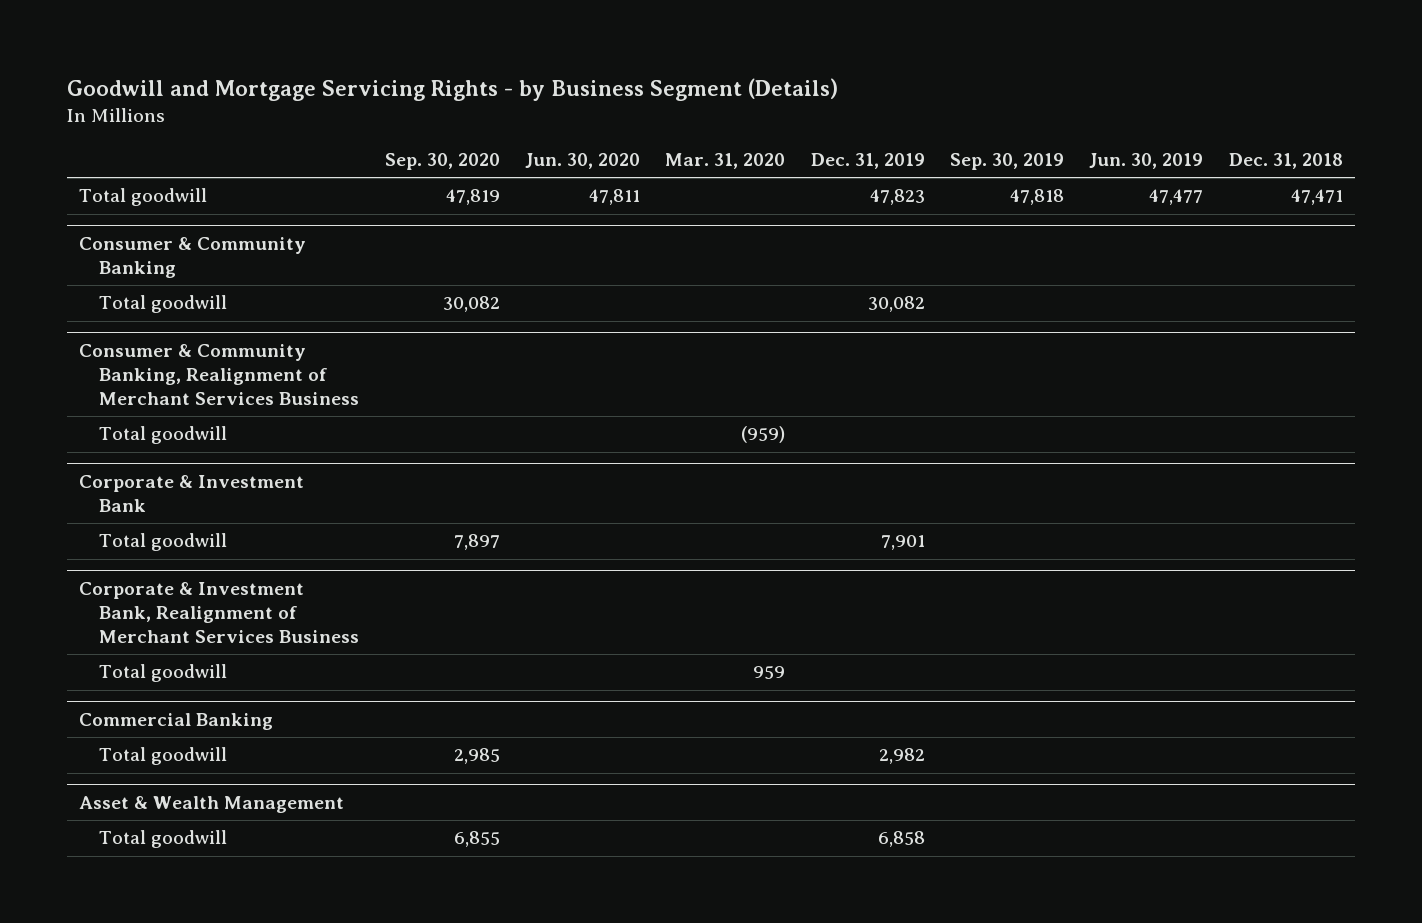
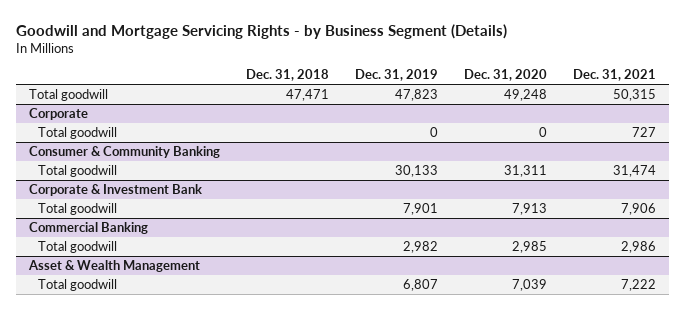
[384,152,500,170] Sep. 30, 2020 -> none
[525,152,641,169] Jun. 30, 2020 -> none
[665,152,786,169] Mar. 31, 2020 -> none
[950,152,1065,170] Sep. 30, 2019 -> none
[1089,152,1204,169] Jun. 30, 2019 -> none
none -> [463,69,547,82] Dec. 31, 2020
none -> [572,69,656,82] Dec. 31, 2021
none -> [29,108,89,121] Corporate
none -> [38,127,118,140] Total goodwill
[79,344,360,406] Consumer & Community Banking, Realignment of Merchant Services Business -> none
[99,426,228,445] Total goodwill -> none
[867,296,925,313] 30,082 -> [395,165,439,178] 30,133
[79,582,360,644] Corporate & Investment Bank, Realignment of Merchant Services Business -> none
[99,664,228,683] Total goodwill -> none
[877,831,925,848] 6,858 -> [403,279,439,292] 6,807

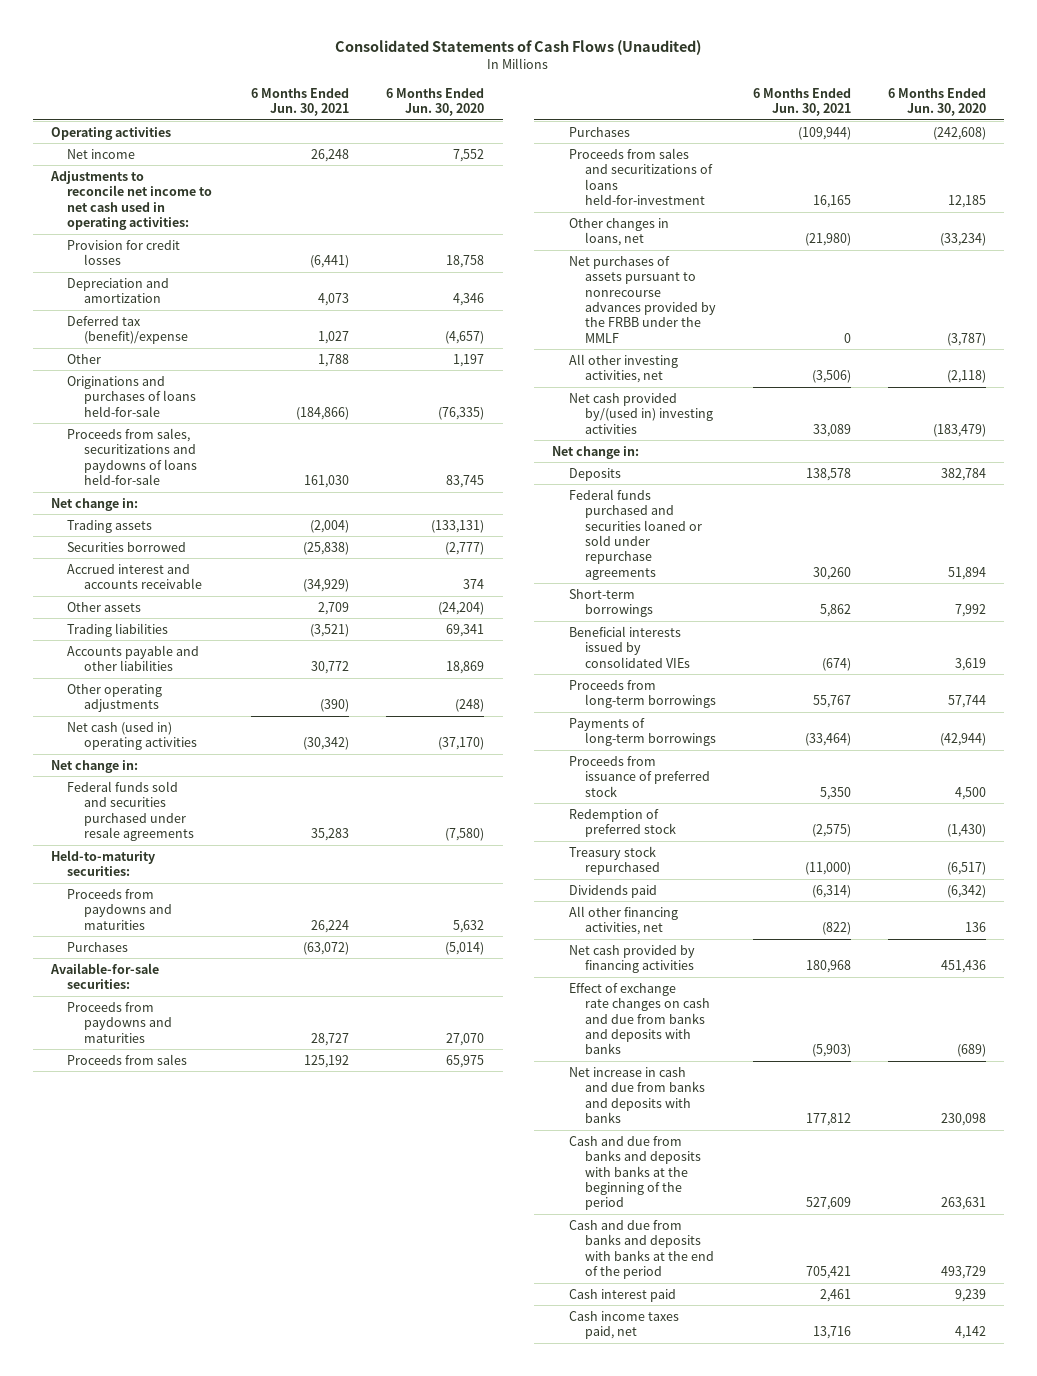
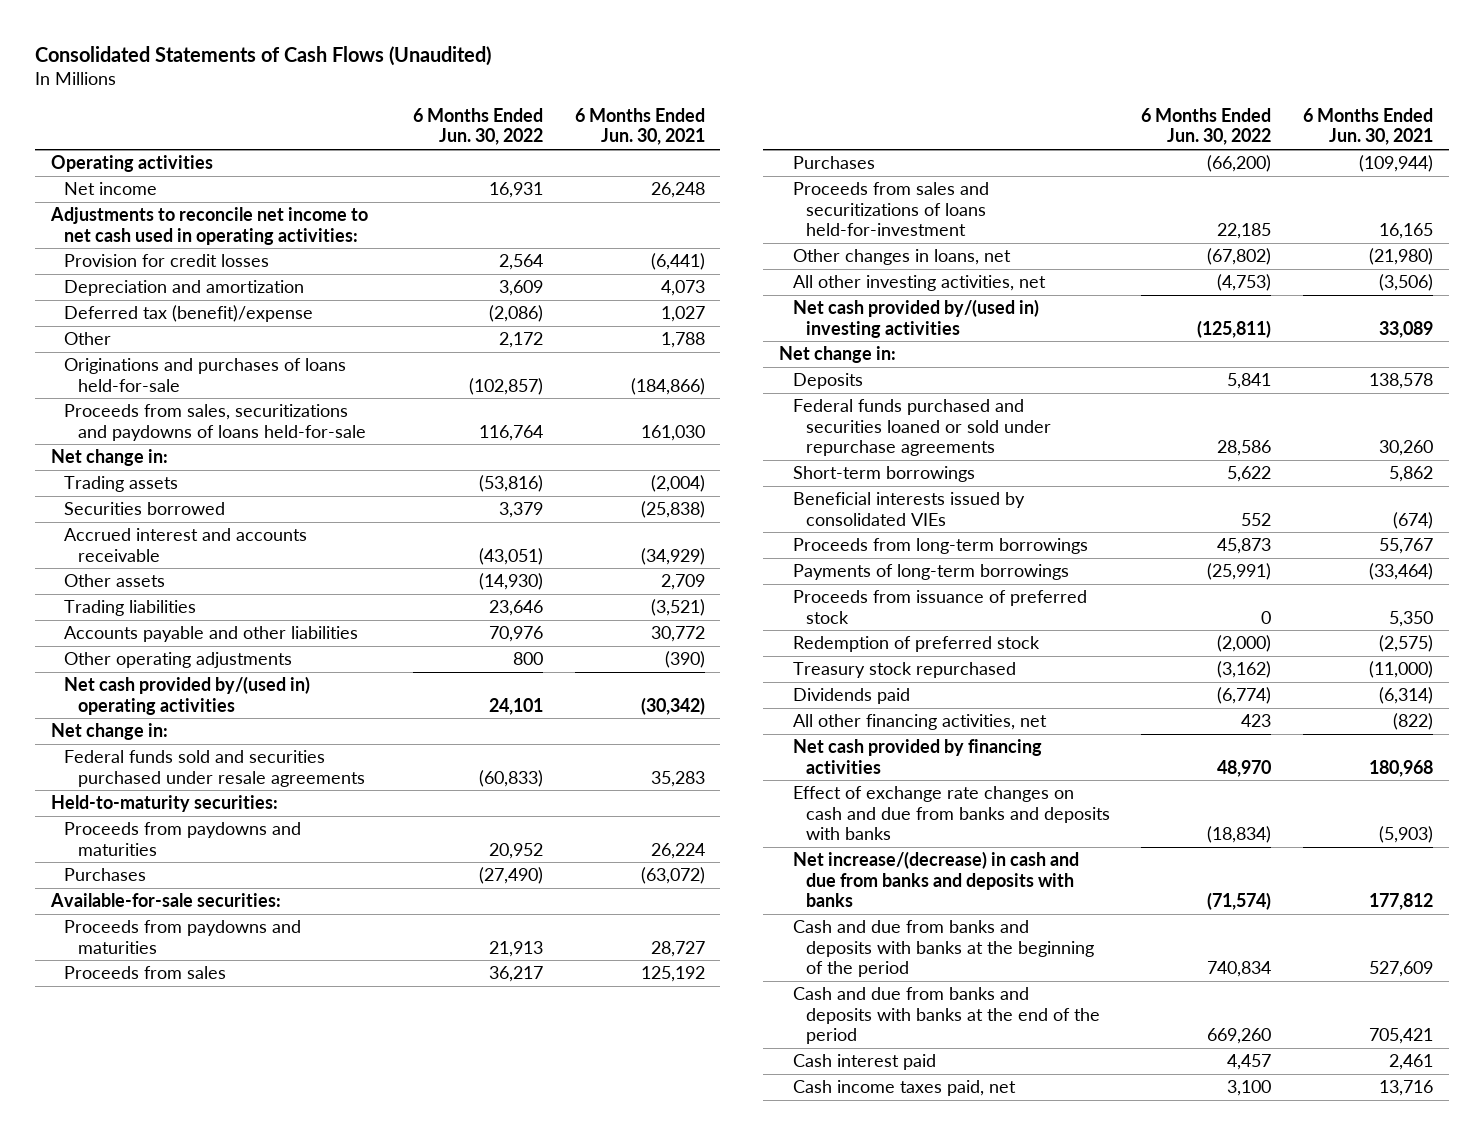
[386,87,485,116] 6 Months Ended Jun. 30, 2020 -> none
none -> [413,107,544,146] 6 Months Ended Jun. 30, 2022
[67,721,197,751] Net cash (used in) operating activities -> [64,676,311,715] Net cash provided by/(used in) operating activities
[568,255,716,343] Net purchases of assets pursuant to nonrecourse advances provided by the FRBB under the MMLF -> none
[568,1066,705,1123] Net increase in cash and due from banks and deposits with banks -> [792,851,1079,908] Net increase/(decrease) in cash and due from banks and deposits with banks

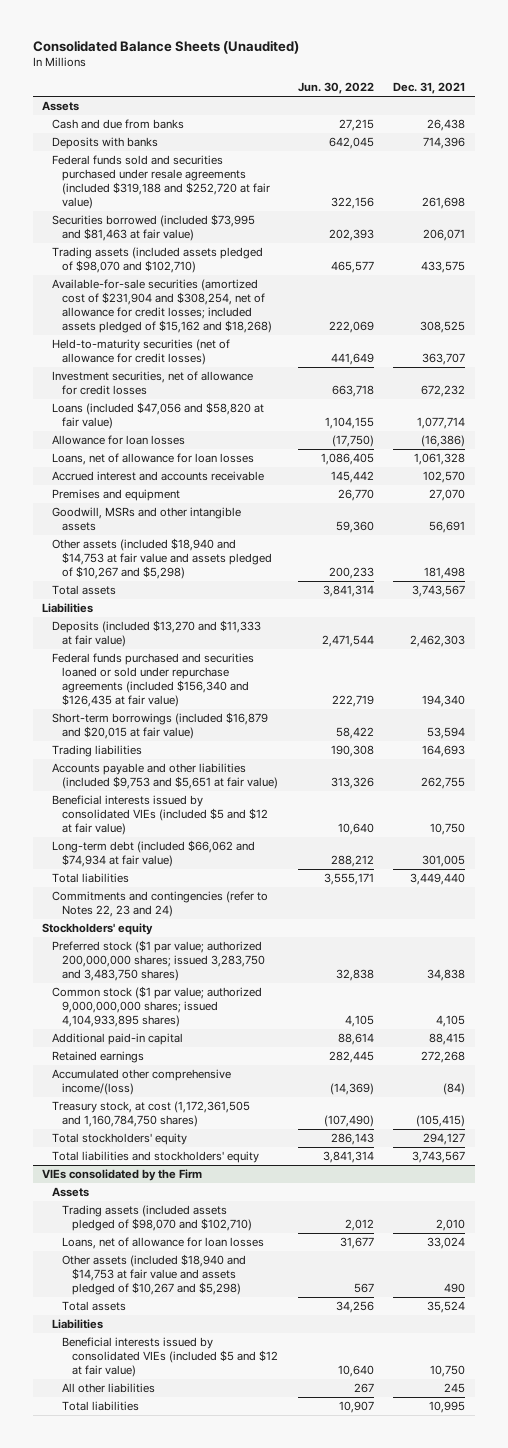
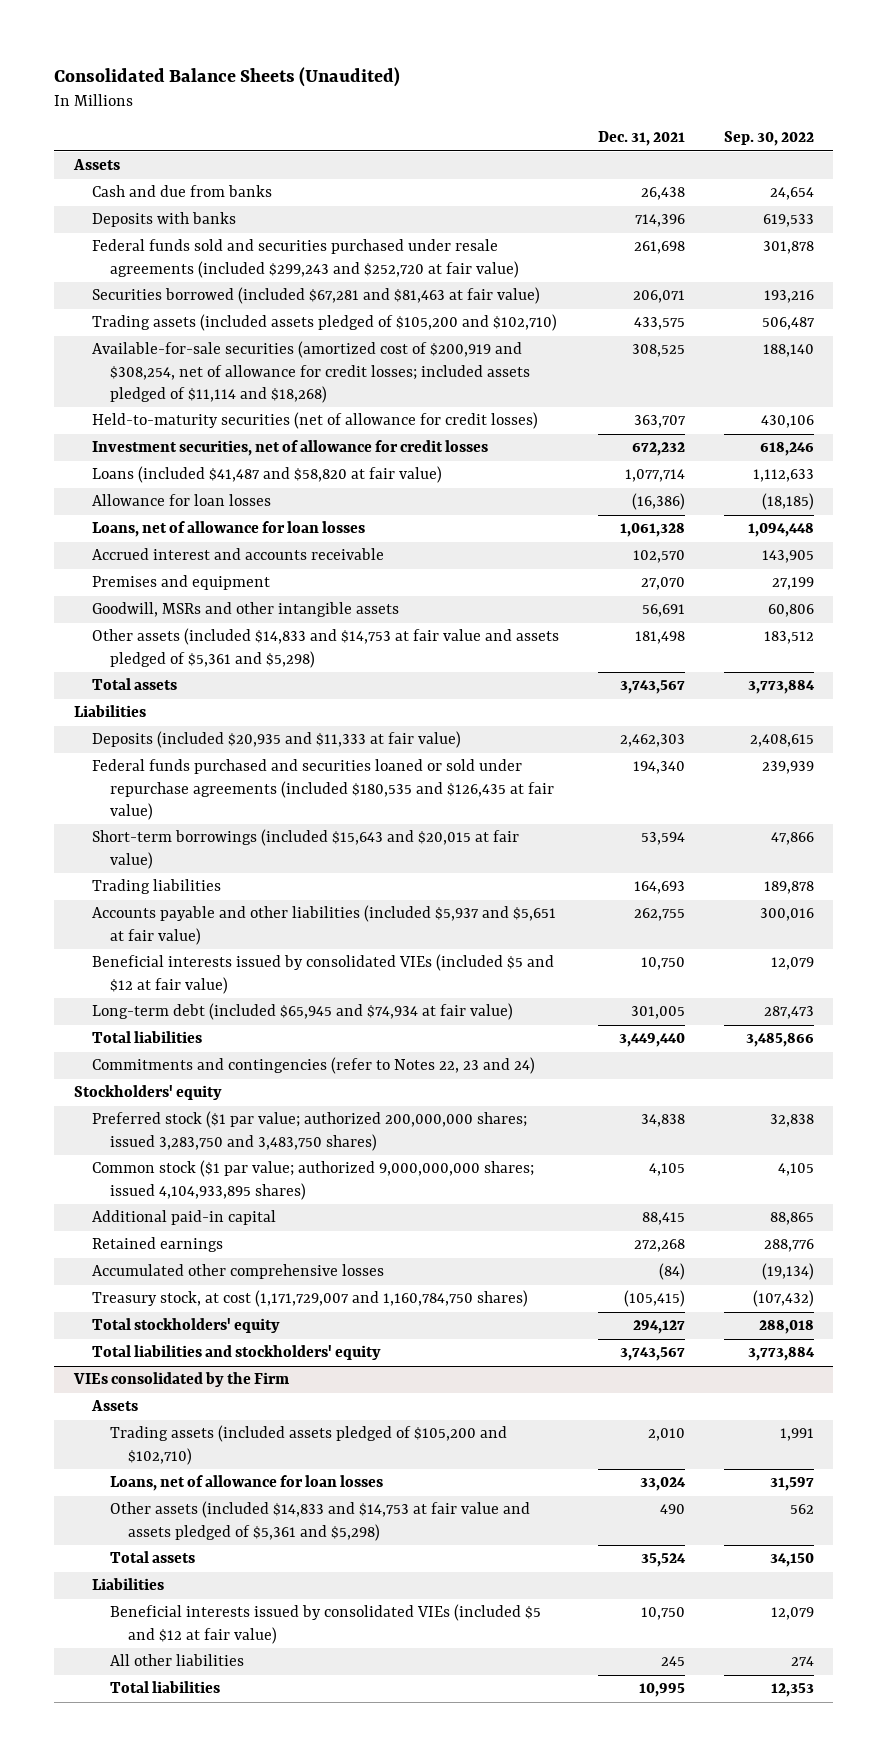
[297,82,374,95] Jun. 30, 2022 -> none
none -> [723,131,814,147] Sep. 30, 2022
[52,155,271,209] Federal funds sold and securities purchased under resale agreements (included $319,188 and $252,720 at fair value) -> [91,239,519,278] Federal funds sold and securities purchased under resale agreements (included $299,243 and $252,720 at fair value)
[52,214,256,241] Securities borrowed (included $73,995 and $81,463 at fair value) -> [91,287,540,305] Securities borrowed (included $67,281 and $81,463 at fair value)
[52,247,264,273] Trading assets (included assets pledged of $98,070 and $102,710) -> [91,314,557,332] Trading assets (included assets pledged of $105,200 and $102,710)
[52,279,273,333] Available-for-sale securities (amortized cost of $231,904 and $308,254, net of allowance for credit losses; included assets pledged of $15,162 and $18,268) -> [91,341,530,403] Available-for-sale securities (amortized cost of $200,919 and $308,254, net of allowance for credit losses; included assets pledged of $11,114 and $18,268)
[52,402,265,429] Loans (included $47,056 and $58,820 at fair value) -> [91,466,442,484] Loans (included $41,487 and $58,820 at fair value)
[52,538,273,579] Other assets (included $18,940 and $14,753 at fair value and assets pledged of $10,267 and $5,298) -> [91,628,559,668] Other assets (included $14,833 and $14,753 at fair value and assets pledged of $5,361 and $5,298)
[52,620,262,647] Deposits (included $13,270 and $11,333 at fair value) -> [91,731,461,749] Deposits (included $20,935 and $11,333 at fair value)
[52,653,255,707] Federal funds purchased and securities loaned or sold under repurchase agreements (included $156,340 and $126,435 at fair value) -> [91,759,554,820] Federal funds purchased and securities loaned or sold under repurchase agreements (included $180,535 and $126,435 at fair value)
[52,712,269,739] Short-term borrowings (included $16,879 and $20,015 at fair value) -> [91,829,519,869] Short-term borrowings (included $15,643 and $20,015 at fair value)
[52,763,279,789] Accounts payable and other liabilities (included $9,753 and $5,651 at fair value) -> [91,905,556,945] Accounts payable and other liabilities (included $5,937 and $5,651 at fair value)
[52,840,256,867] Long-term debt (included $66,062 and $74,934 at fair value) -> [91,1003,513,1021] Long-term debt (included $65,945 and $74,934 at fair value)
[52,1069,232,1095] Accumulated other comprehensive income/(loss) -> [91,1264,384,1280] Accumulated other comprehensive losses
[52,1101,251,1127] Treasury stock, at cost (1,172,361,505 and 1,160,784,750 shares) -> [91,1290,528,1308] Treasury stock, at cost (1,171,729,007 and 1,160,784,750 shares)
[62,1205,253,1231] Trading assets (included assets pledged of $98,070 and $102,710) -> [109,1425,507,1465] Trading assets (included assets pledged of $105,200 and $102,710)
[62,1254,247,1295] Other assets (included $18,940 and $14,753 at fair value and assets pledged of $10,267 and $5,298) -> [109,1501,530,1541] Other assets (included $14,833 and $14,753 at fair value and assets pledged of $5,361 and $5,298)

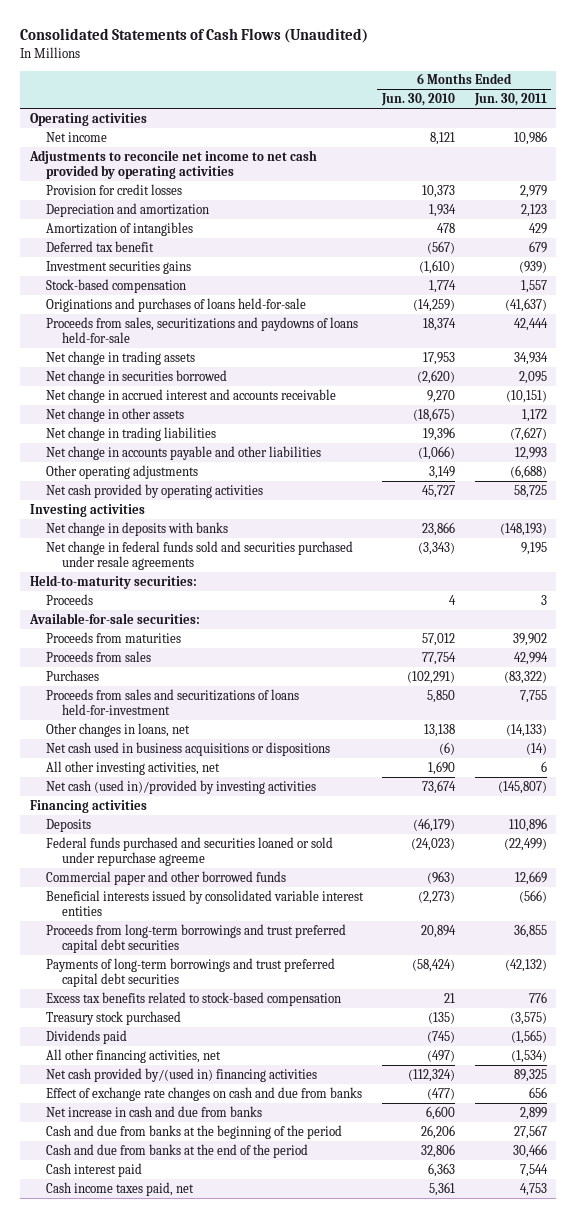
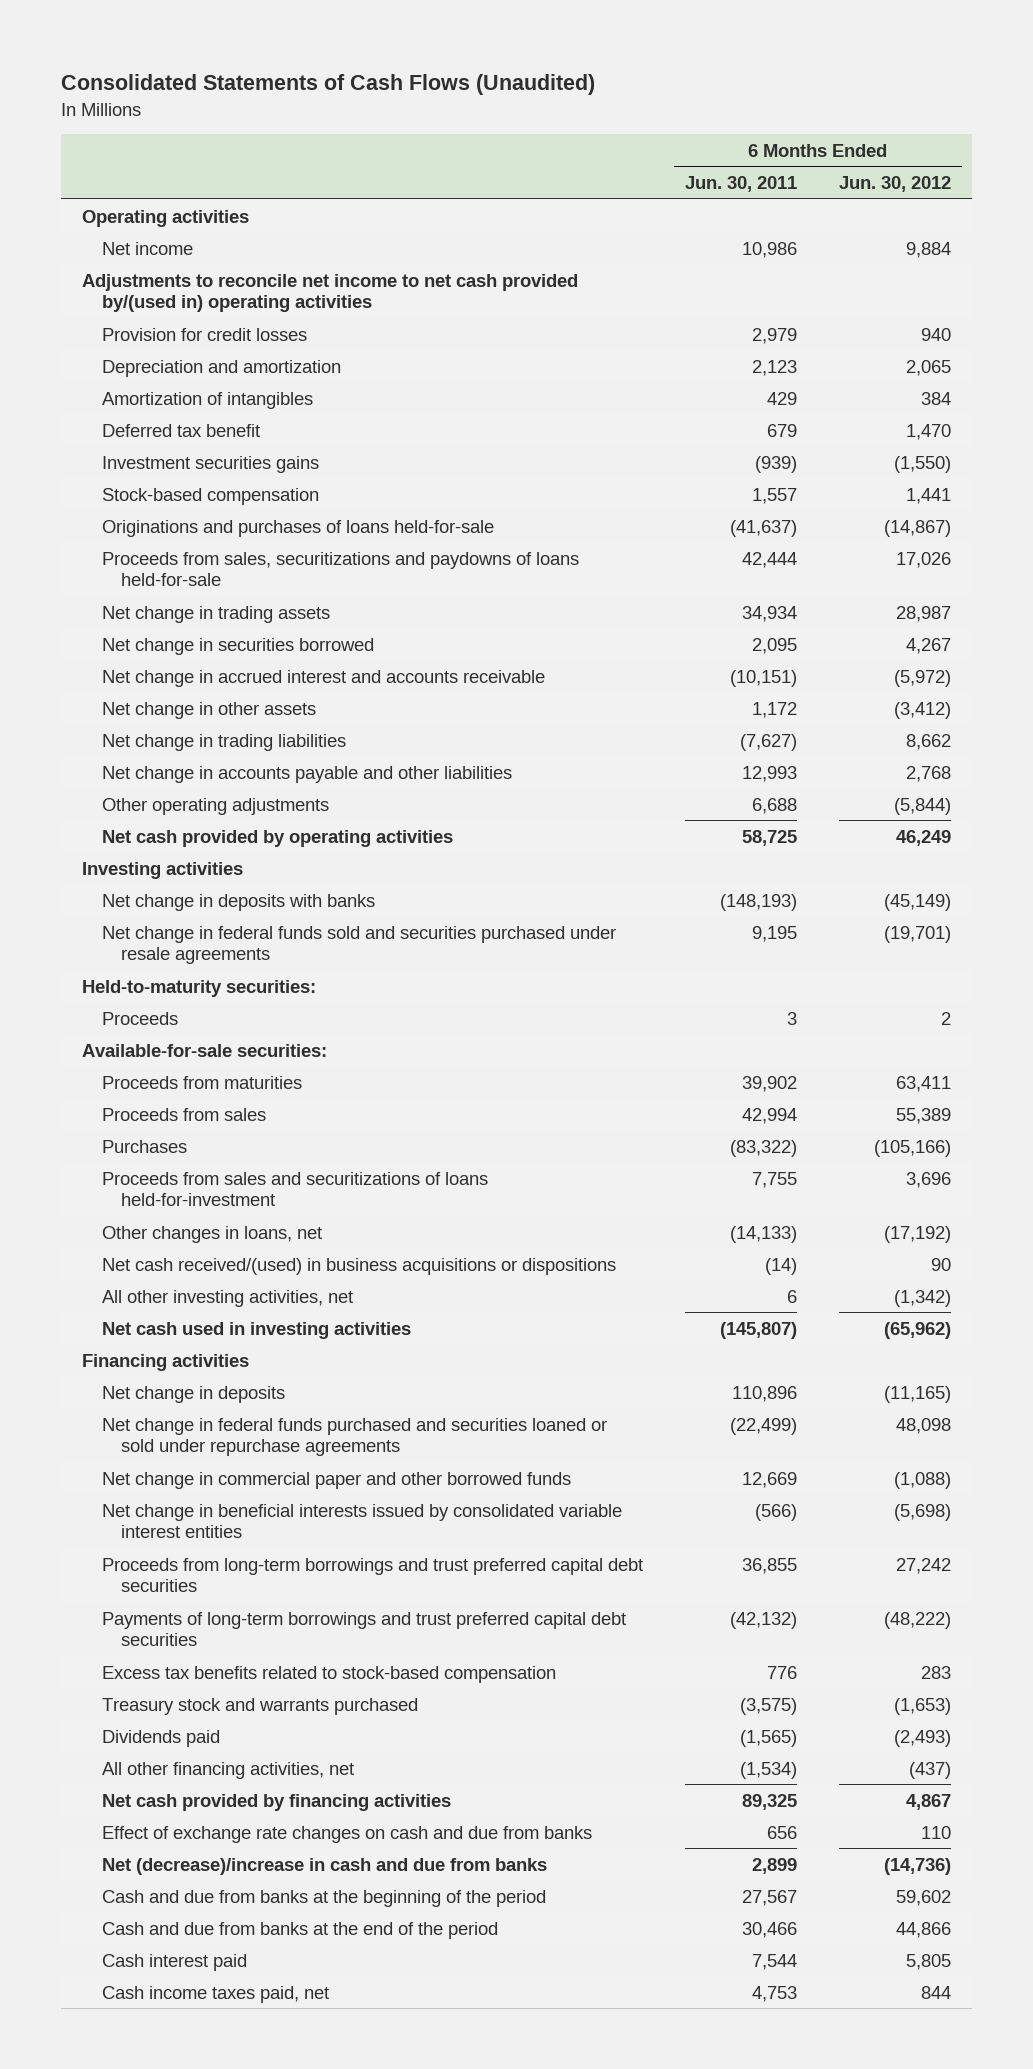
[381,93,456,107] Jun. 30, 2010 -> none
none -> [838,176,951,193] Jun. 30, 2012
[28,149,317,180] Adjustments to reconcile net income to net cash provided by operating activities -> [82,273,579,313] Adjustments to reconcile net income to net cash provided by/(used in) operating activities
[509,464,547,479] (6,688) -> [751,797,797,814] 6,688
[45,741,330,756] Net cash used in business acquisitions or dispositions -> [101,1257,616,1275] Net cash received/(used) in business acquisitions or dispositions
[45,779,316,794] Net cash (used in)/provided by investing activities -> [101,1321,411,1339] Net cash used in investing activities
[45,818,91,832] Deposits -> [101,1385,285,1403] Net change in deposits
[45,836,333,867] Federal funds purchased and securities loaned or sold under repurchase agreeme -> [101,1417,607,1457] Net change in federal funds purchased and securities loaned or sold under repurchase agreements
[45,870,286,885] Commercial paper and other borrowed funds -> [101,1471,571,1489] Net change in commercial paper and other borrowed funds
[45,889,364,917] Beneficial interests issued by consolidated variable interest entities -> [101,1503,622,1539] Net change in beneficial interests issued by consolidated variable interest entities
[45,1010,181,1025] Treasury stock purchased -> [101,1697,418,1715] Treasury stock and warrants purchased
[45,1067,317,1082] Net cash provided by/(used in) financing activities -> [101,1793,451,1811] Net cash provided by financing activities
[45,1105,262,1117] Net increase in cash and due from banks -> [101,1857,547,1875] Net (decrease)/increase in cash and due from banks

